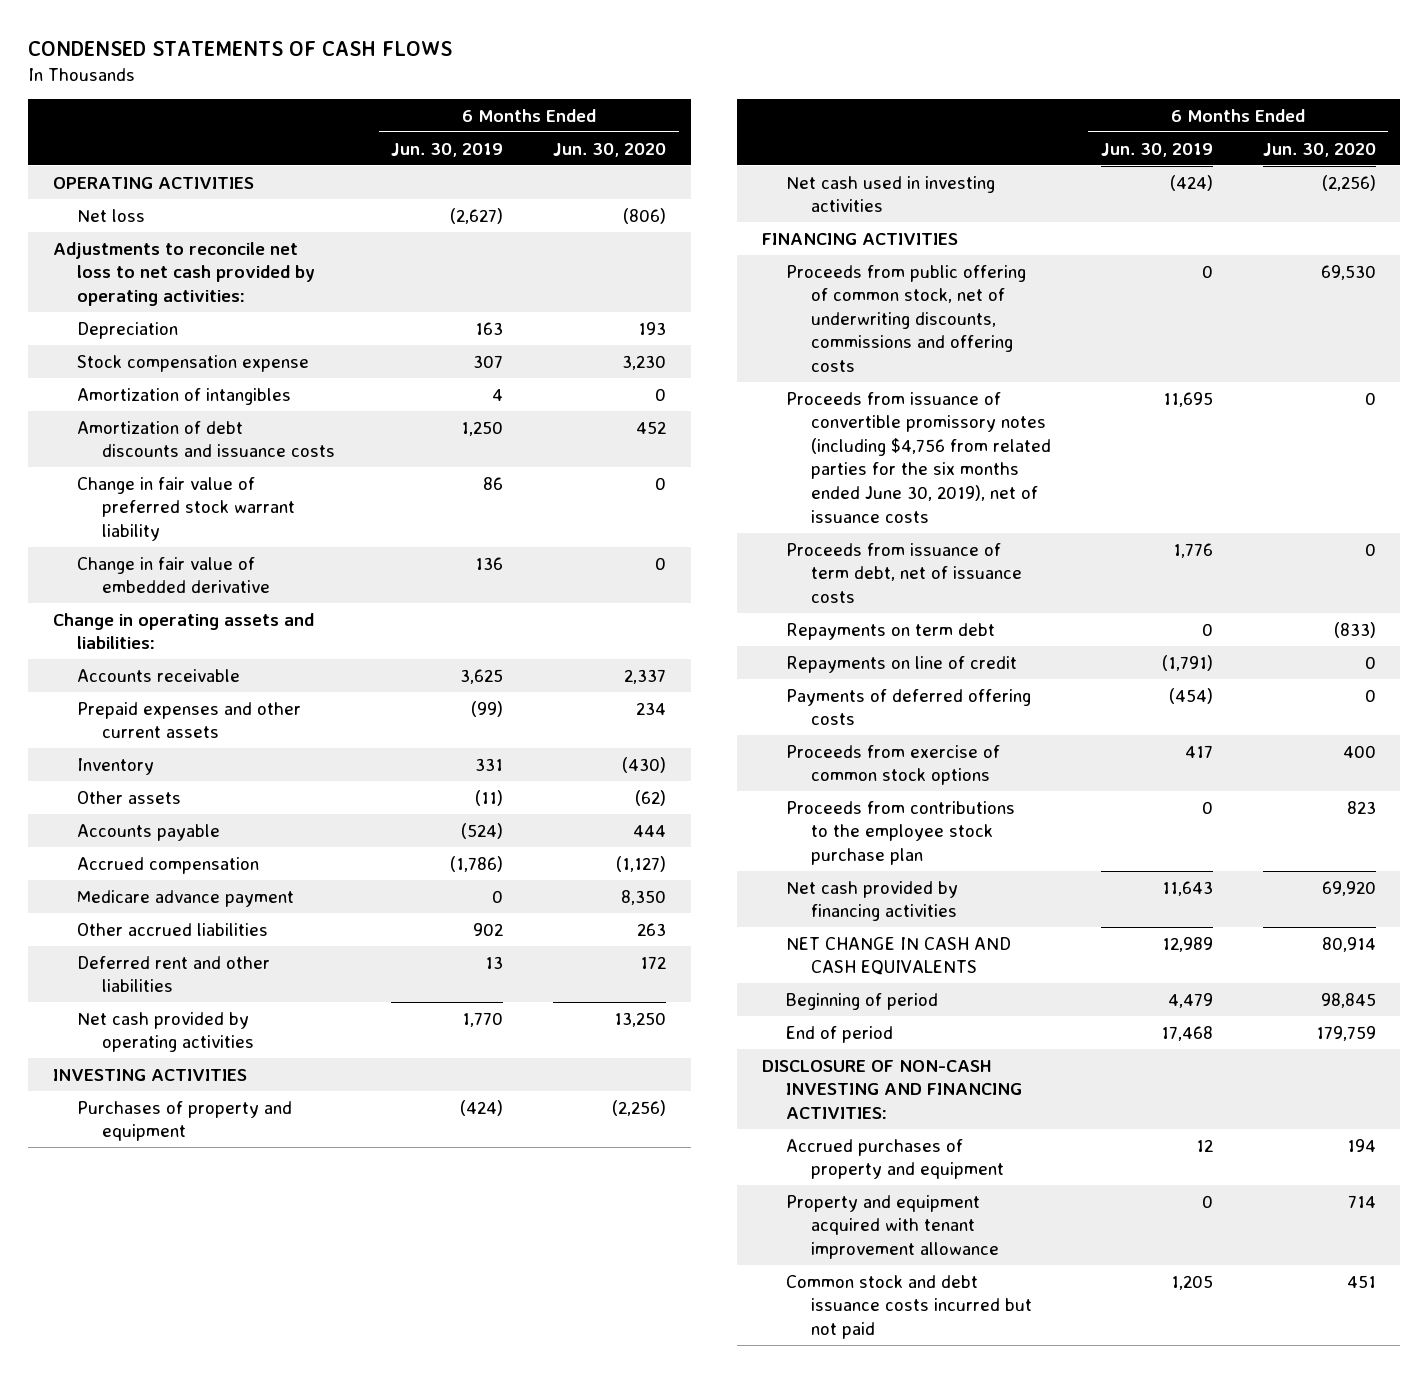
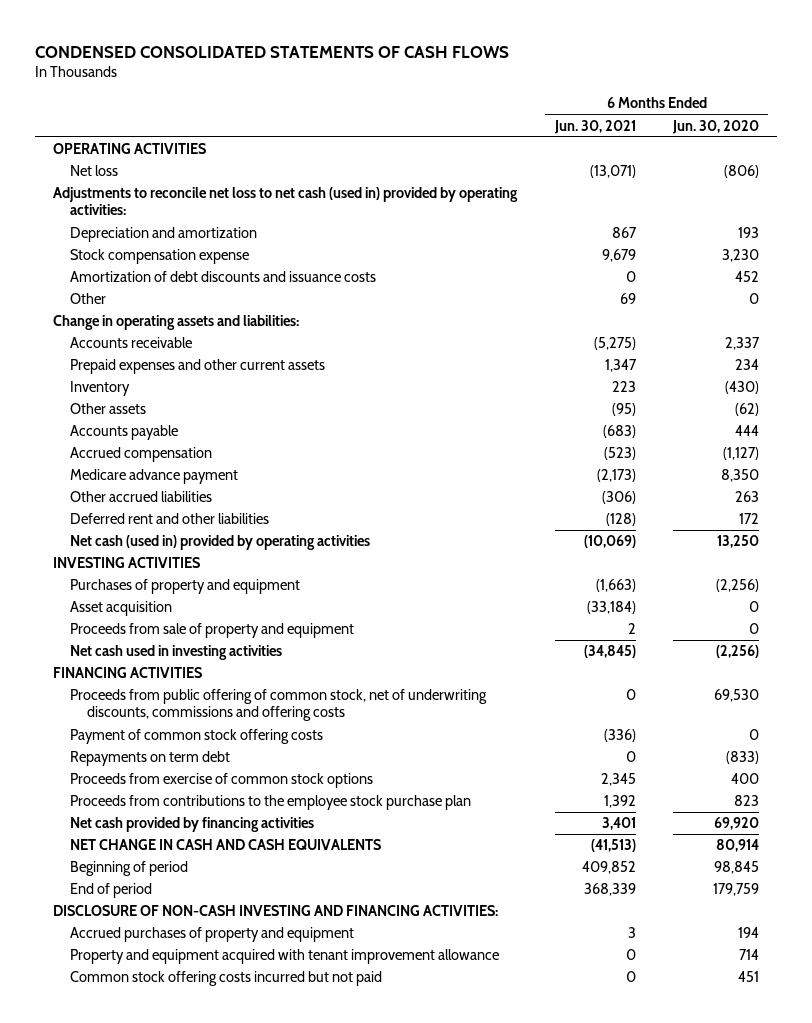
[27,41,452,57] CONDENSED STATEMENTS OF CASH FLOWS -> [34,45,509,58] CONDENSED CONSOLIDATED STATEMENTS OF CASH FLOWS
[391,142,504,157] Jun. 30, 2019 -> none
none -> [553,119,636,134] Jun. 30, 2021
[52,241,316,306] Adjustments to reconcile net loss to net cash provided by operating activities: -> [53,187,519,216] Adjustments to reconcile net loss to net cash (used in) provided by operating activities:
[77,321,179,339] Depreciation -> [70,227,258,243] Depreciation and amortization
[77,387,292,405] Amortization of intangibles -> none
[77,476,295,541] Change in fair value of preferred stock warrant liability -> none
[77,556,270,594] Change in fair value of embedded derivative -> none
none -> [70,293,107,305] Other
[77,1011,254,1053] Net cash provided by operating activities -> [70,535,371,551] Net cash (used in) provided by operating activities
none -> [70,601,173,617] Asset acquisition
none -> [70,623,355,639] Proceeds from sale of property and equipment
[786,391,1052,523] Proceeds from issuance of convertible promissory notes (including $4,756 from related parties for the six months ended June 30, 2019), net of issuance costs -> none
[786,542,1023,603] Proceeds from issuance of term debt, net of issuance costs -> none
none -> [70,729,324,745] Payment of common stock offering costs
[786,655,1018,673] Repayments on line of credit -> none
[786,688,1032,726] Payments of deferred offering costs -> none
[786,1274,1033,1339] Common stock and debt issuance costs incurred but not paid -> [70,971,383,987] Common stock offering costs incurred but not paid

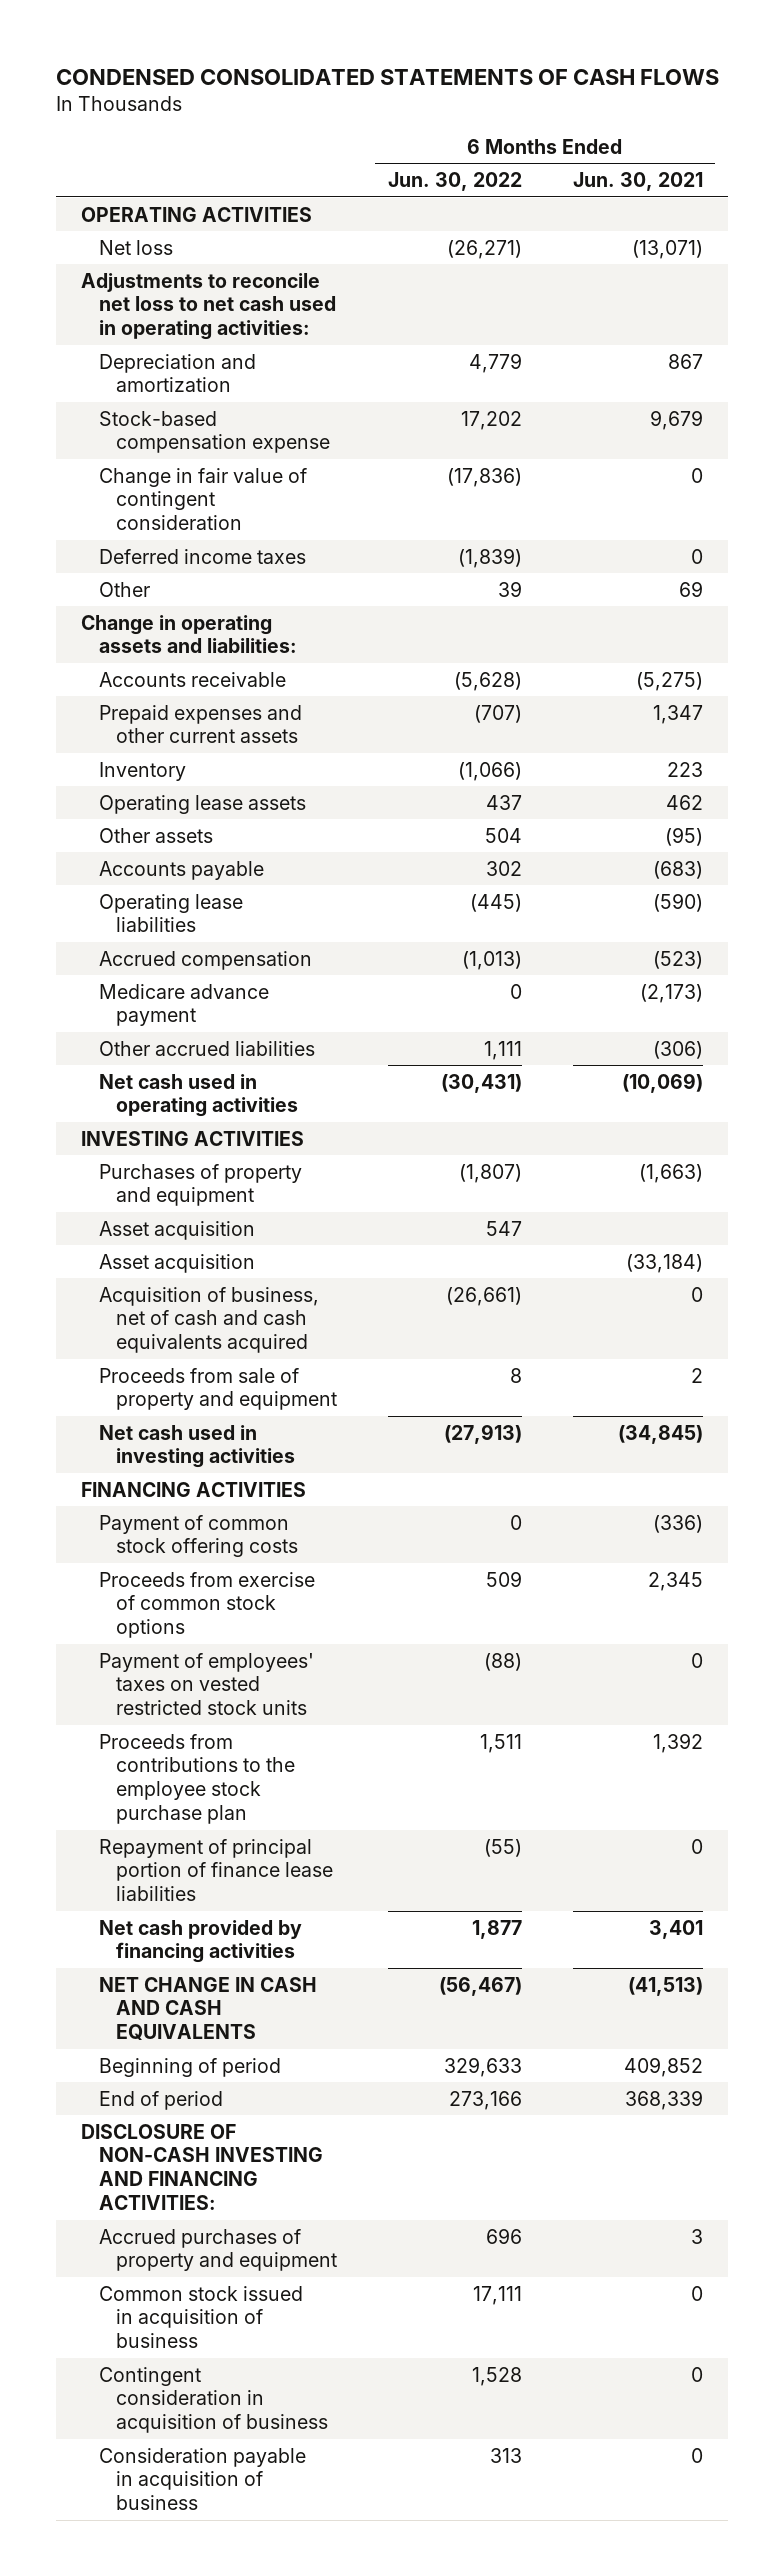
[671,119,759,134] Jun. 30, 2020 -> none
none -> [387,172,522,192] Jun. 30, 2022
[53,187,519,216] Adjustments to reconcile net loss to net cash (used in) provided by operating activities: -> [80,272,336,341] Adjustments to reconcile net loss to net cash used in operating activities:
[70,271,377,283] Amortization of debt discounts and issuance costs -> none
[70,249,250,265] Stock compensation expense -> [98,410,331,454] Stock-based compensation expense
none -> [98,467,307,531] Change in fair value of contingent consideration
none -> [98,548,306,564] Deferred income taxes
none -> [98,794,306,814] Operating lease assets
none -> [98,893,243,933] Operating lease liabilities
[70,513,270,525] Deferred rent and other liabilities -> none
[70,535,371,551] Net cash (used in) provided by operating activities -> [98,1073,299,1118] Net cash used in operating activities
none -> [98,1220,255,1240] Asset acquisition
none -> [98,1286,319,1354] Acquisition of business, net of cash and cash equivalents acquired
[70,689,488,722] Proceeds from public offering of common stock, net of underwriting discounts, commissions and offering costs -> none
[70,751,231,767] Repayments on term debt -> none
none -> [98,1652,314,1716] Payment of employees' taxes on vested restricted stock units
none -> [98,1838,334,1902] Repayment of principal portion of finance lease liabilities
[70,949,500,965] Property and equipment acquired with tenant improvement allowance -> none
[70,971,383,987] Common stock offering costs incurred but not paid -> none
none -> [98,2285,303,2349] Common stock issued in acquisition of business
none -> [98,2366,329,2434] Contingent consideration in acquisition of business
none -> [98,2447,306,2511] Consideration payable in acquisition of business

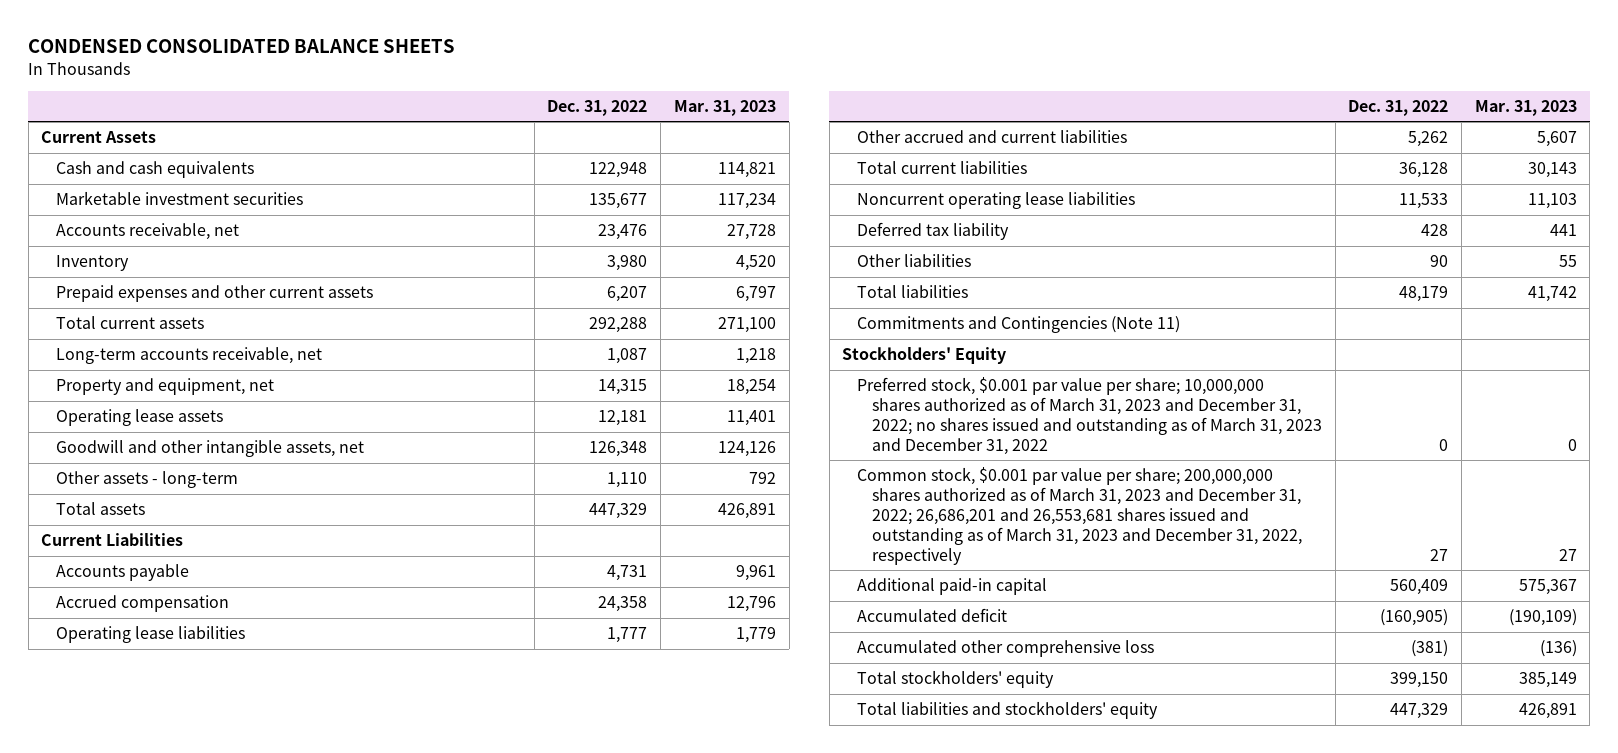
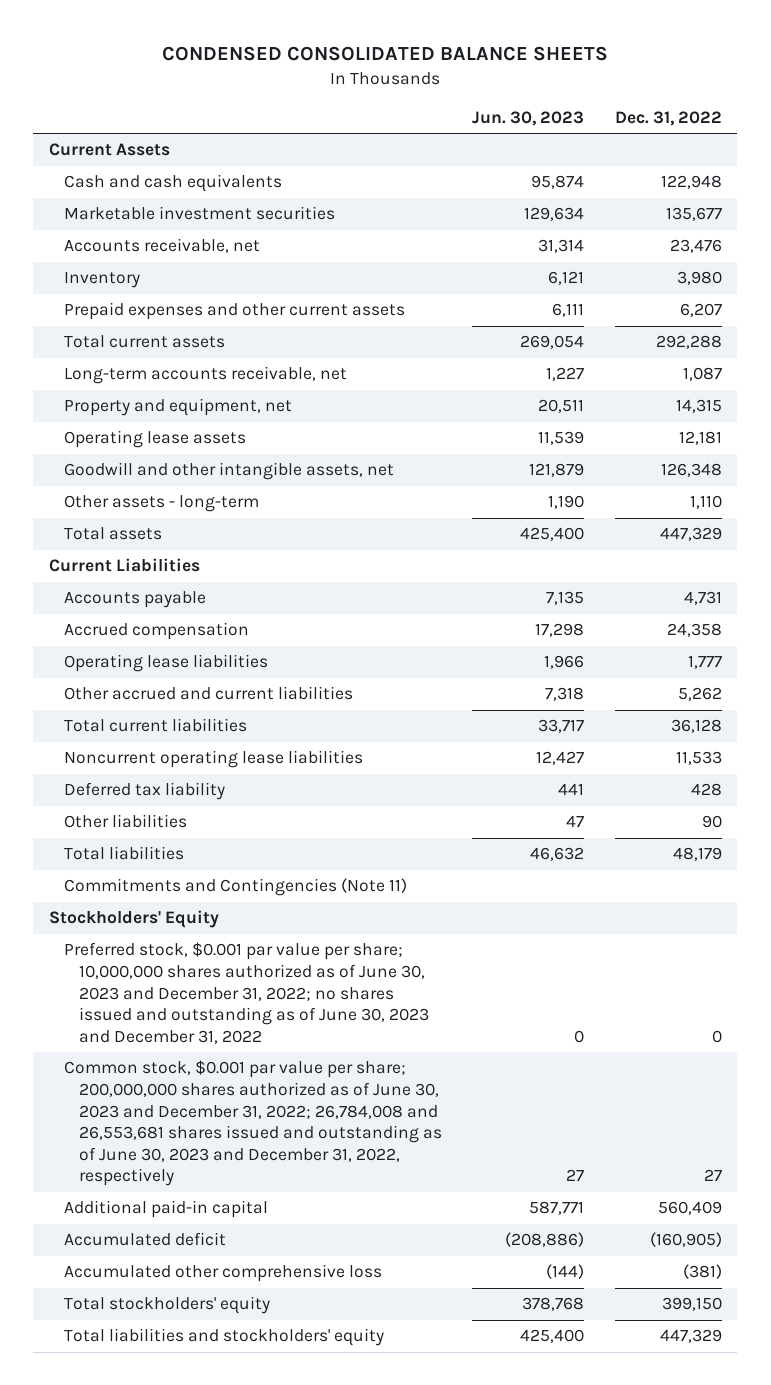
[673,99,776,116] Mar. 31, 2023 -> none
none -> [472,110,585,126] Jun. 30, 2023
[857,377,1322,455] Preferred stock, $0.001 par value per share; 10,000,000 shares authorized as of March 31, 2023 and December 31, 2022; no shares issued and outstanding as of March 31, 2023 and December 31, 2022 -> [63,942,429,1044] Preferred stock, $0.001 par value per share; 10,000,000 shares authorized as of June 30, 2023 and December 31, 2022; no shares issued and outstanding as of June 30, 2023 and December 31, 2022
[857,467,1302,565] Common stock, $0.001 par value per share; 200,000,000 shares authorized as of March 31, 2023 and December 31, 2022; 26,686,201 and 26,553,681 shares issued and outstanding as of March 31, 2023 and December 31, 2022, respectively -> [63,1060,442,1187] Common stock, $0.001 par value per share; 200,000,000 shares authorized as of June 30, 2023 and December 31, 2022; 26,784,008 and 26,553,681 shares issued and outstanding as of June 30, 2023 and December 31, 2022, respectively

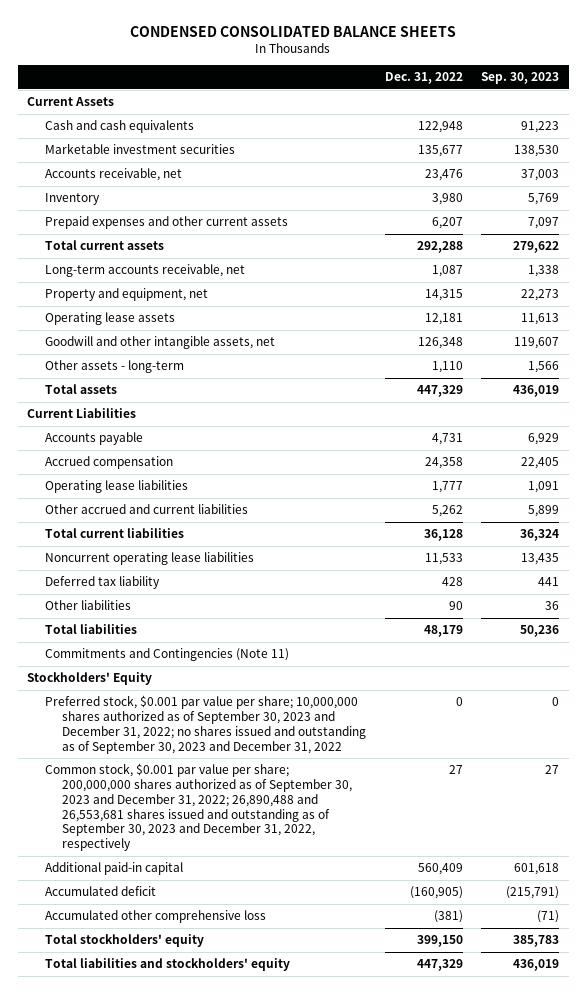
[472,110,585,126] Jun. 30, 2023 -> none
none -> [481,72,560,85] Sep. 30, 2023
[63,942,429,1044] Preferred stock, $0.001 par value per share; 10,000,000 shares authorized as of June 30, 2023 and December 31, 2022; no shares issued and outstanding as of June 30, 2023 and December 31, 2022 -> [44,695,367,754] Preferred stock, $0.001 par value per share; 10,000,000 shares authorized as of September 30, 2023 and December 31, 2022; no shares issued and outstanding as of September 30, 2023 and December 31, 2022
[63,1060,442,1187] Common stock, $0.001 par value per share; 200,000,000 shares authorized as of June 30, 2023 and December 31, 2022; 26,784,008 and 26,553,681 shares issued and outstanding as of June 30, 2023 and December 31, 2022, respectively -> [44,763,353,852] Common stock, $0.001 par value per share; 200,000,000 shares authorized as of September 30, 2023 and December 31, 2022; 26,890,488 and 26,553,681 shares issued and outstanding as of September 30, 2023 and December 31, 2022, respectively

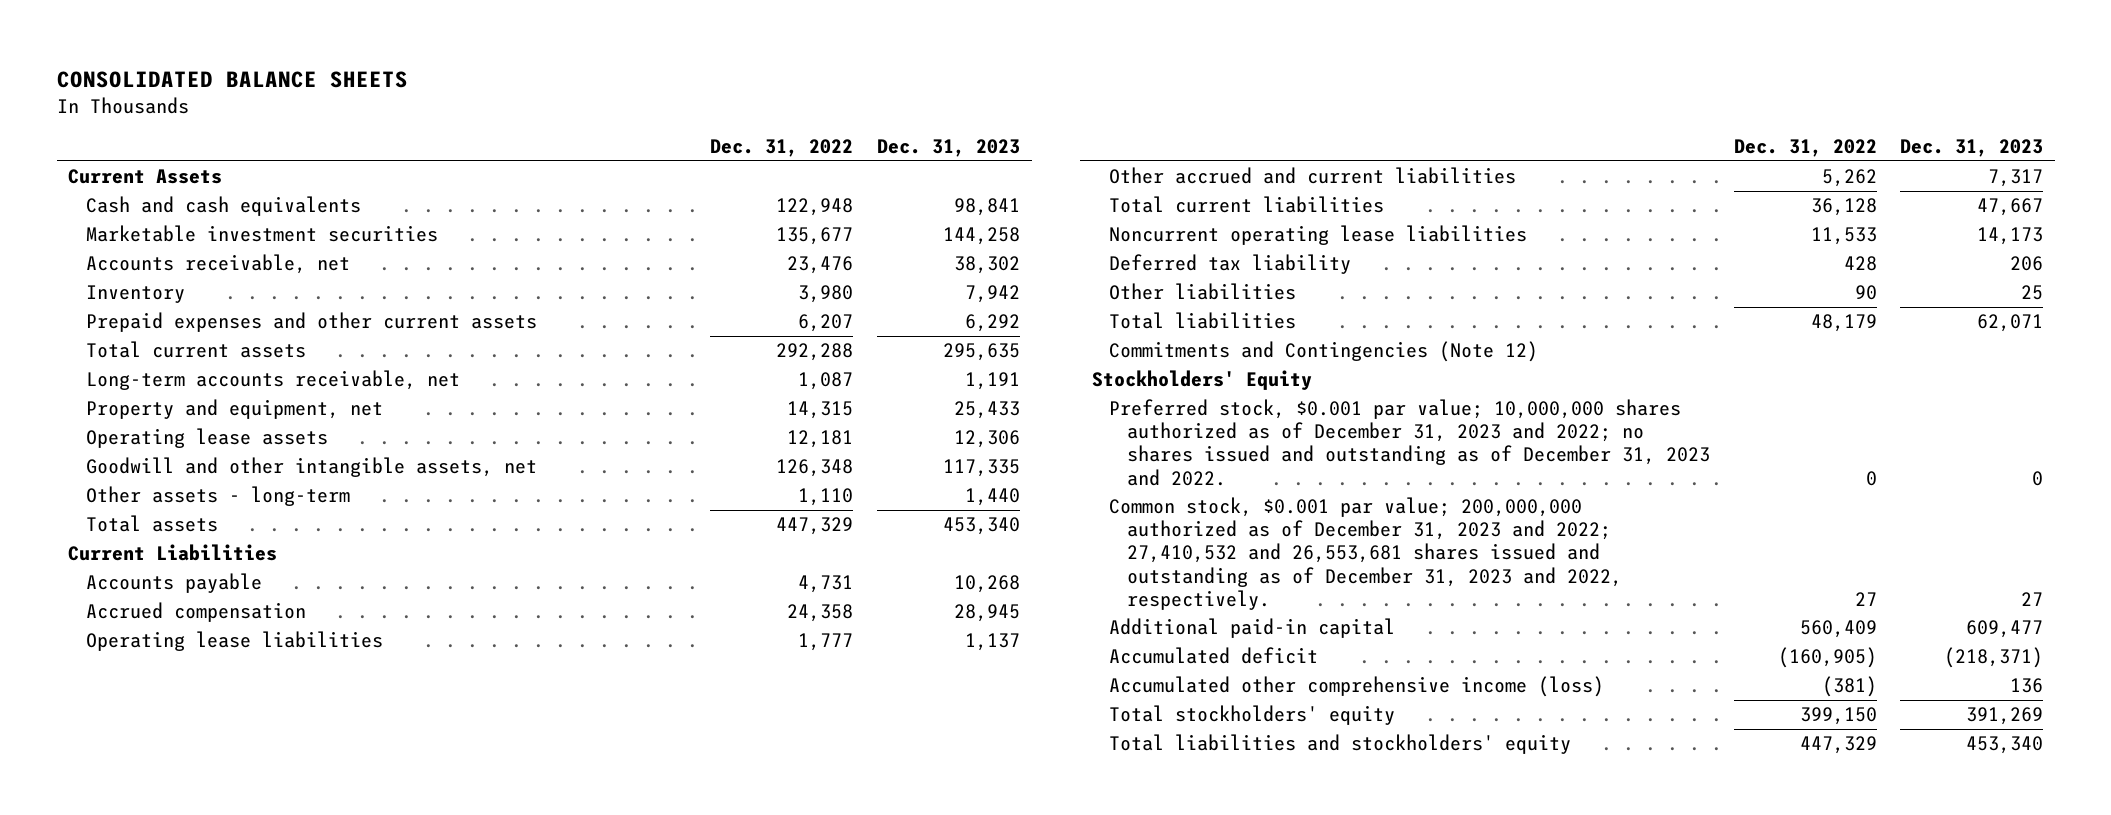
[130,25,457,37] CONDENSED CONSOLIDATED BALANCE SHEETS -> [56,70,408,88] CONSOLIDATED BALANCE SHEETS
[481,72,560,85] Sep. 30, 2023 -> none
none -> [876,139,1020,158] Dec. 31, 2023
[44,648,289,662] Commitments and Contingencies (Note 11) -> [1109,341,1539,363] Commitments and Contingencies (Note 12)
[44,695,367,754] Preferred stock, $0.001 par value per share; 10,000,000 shares authorized as of September 30, 2023 and December 31, 2022; no shares issued and outstanding as of September 30, 2023 and December 31, 2022 -> [1109,399,1710,486] Preferred stock, $0.001 par value; 10,000,000 shares authorized as of December 31, 2023 and 2022; no shares issued and outstanding as of December 31, 2023 and 2022.
[44,763,353,852] Common stock, $0.001 par value per share; 200,000,000 shares authorized as of September 30, 2023 and December 31, 2022; 26,890,488 and 26,553,681 shares issued and outstanding as of September 30, 2023 and December 31, 2022, respectively -> [1109,497,1622,610] Common stock, $0.001 par value; 200,000,000 authorized as of December 31, 2023 and 2022; 27,410,532 and 26,553,681 shares issued and outstanding as of December 31, 2023 and 2022, respectively.
[44,910,266,924] Accumulated other comprehensive loss -> [1109,676,1605,698] Accumulated other comprehensive income (loss)

